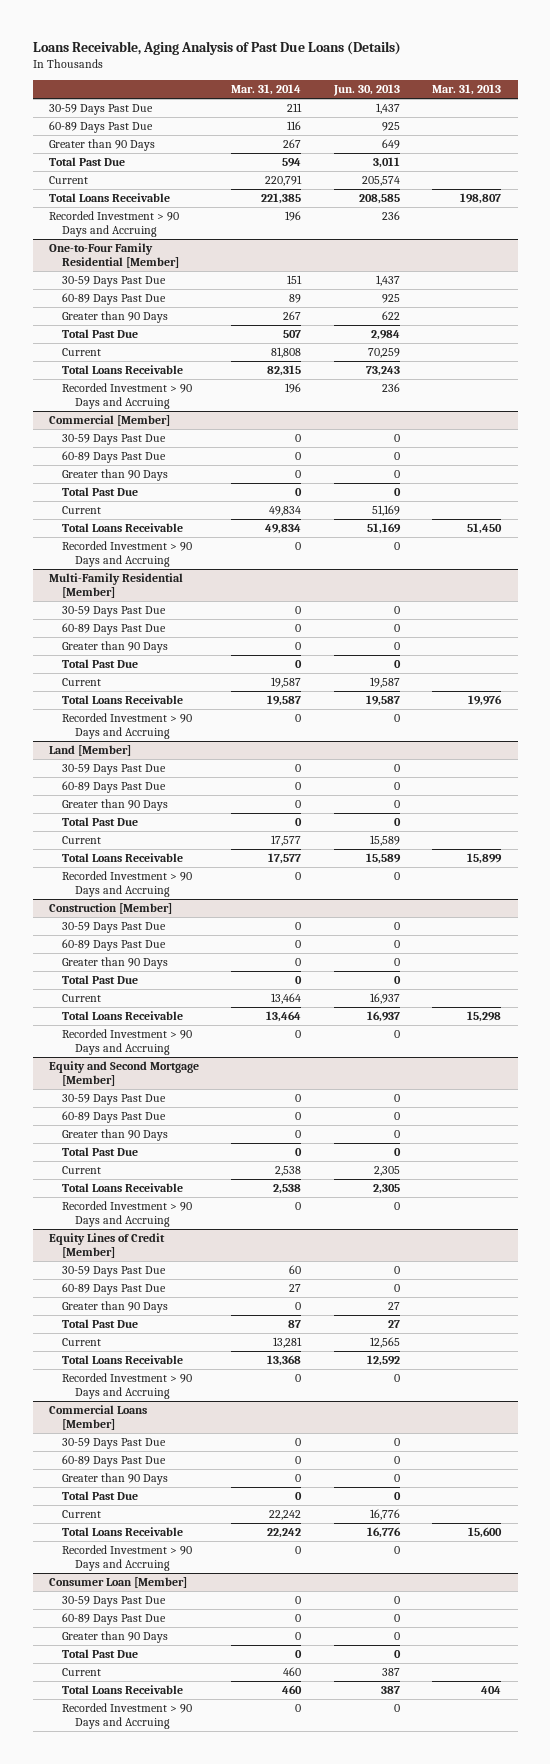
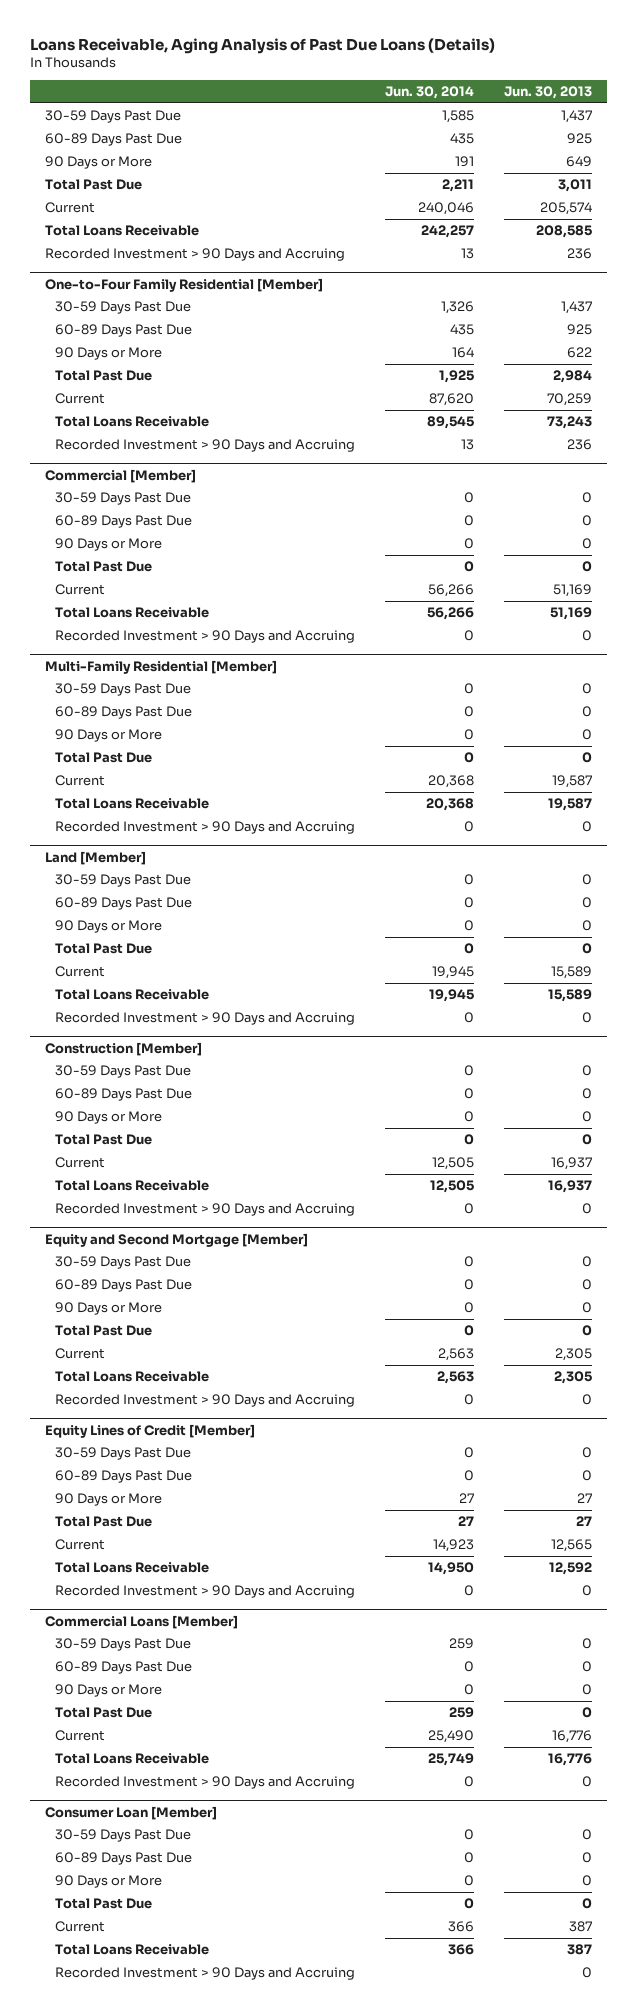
[231,84,302,96] Mar. 31, 2014 -> none
[432,84,502,96] Mar. 31, 2013 -> none
none -> [384,86,474,100] Jun. 30, 2014
[48,139,155,152] Greater than 90 Days -> [44,156,152,170] 90 Days or More
[62,311,169,324] Greater than 90 Days -> [54,347,162,361] 90 Days or More
[62,469,169,482] Greater than 90 Days -> [54,538,162,552] 90 Days or More
[62,641,169,654] Greater than 90 Days -> [54,729,162,743] 90 Days or More
[62,799,169,812] Greater than 90 Days -> [54,920,162,934] 90 Days or More
[62,957,169,970] Greater than 90 Days -> [54,1111,162,1125] 90 Days or More
[62,1129,169,1142] Greater than 90 Days -> [54,1302,162,1316] 90 Days or More
[62,1301,169,1314] Greater than 90 Days -> [54,1493,162,1507] 90 Days or More
[62,1473,169,1486] Greater than 90 Days -> [54,1684,162,1698] 90 Days or More
[62,1631,169,1644] Greater than 90 Days -> [54,1875,162,1889] 90 Days or More

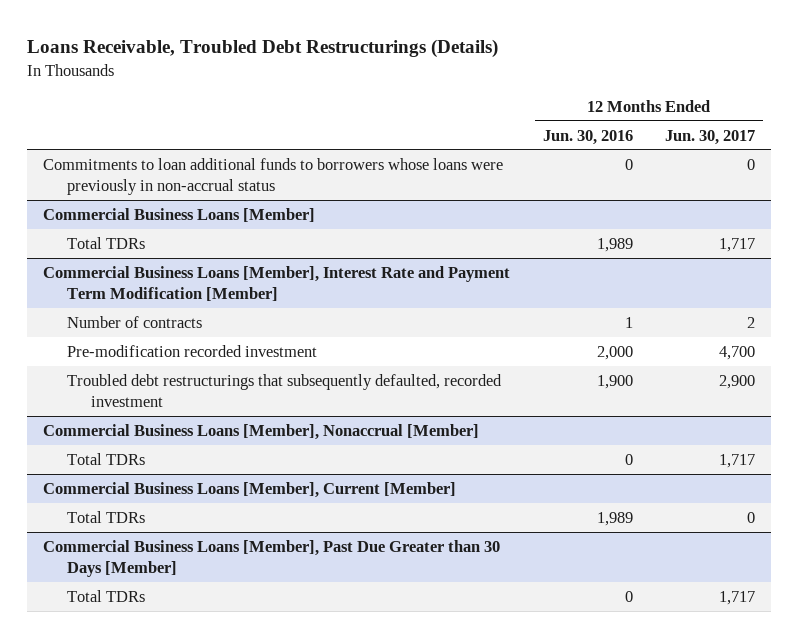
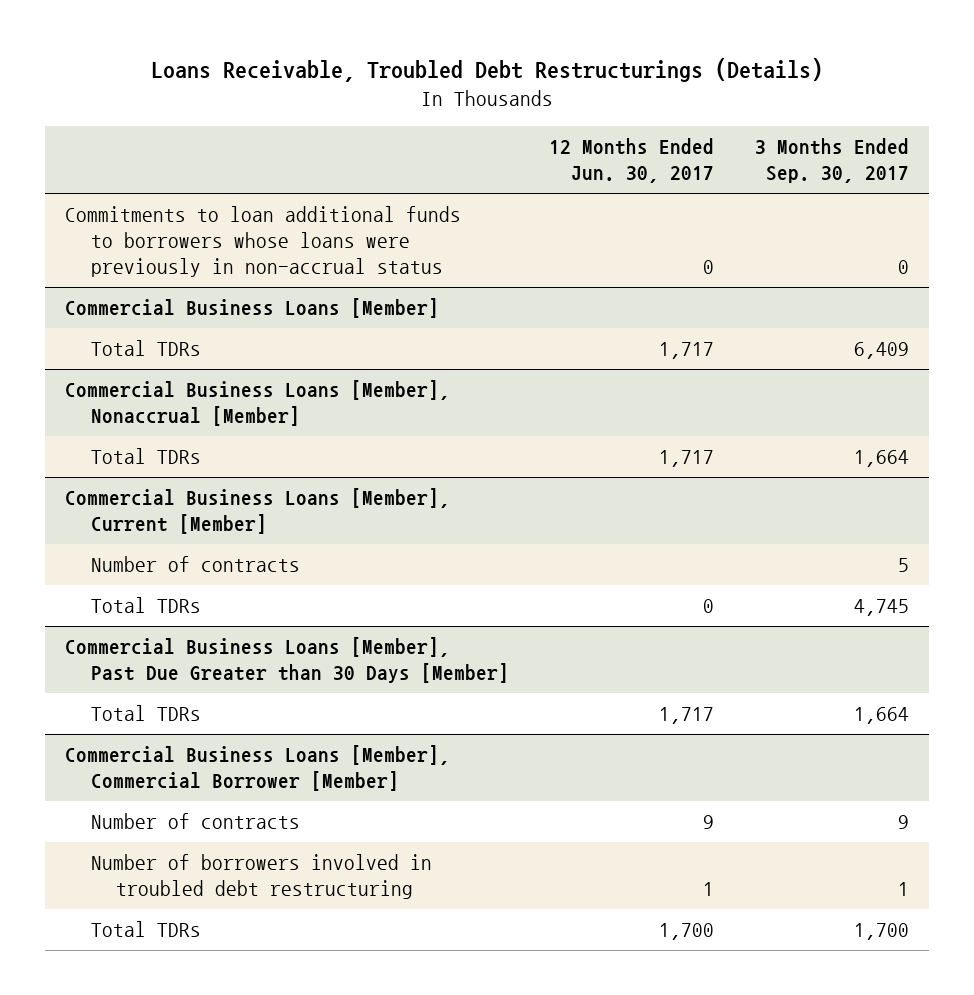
[542,129,633,145] Jun. 30, 2016 -> none
none -> [754,138,909,184] 3 Months Ended Sep. 30, 2017
[43,265,511,302] Commercial Business Loans [Member], Interest Rate and Payment Term Modification [Member] -> none
[66,315,202,328] Number of contracts -> none
[66,344,317,357] Pre-modification recorded investment -> none
[66,373,502,408] Troubled debt restructurings that subsequently defaulted, recorded investment -> none
none -> [90,556,300,573] Number of contracts
none -> [65,745,451,791] Commercial Business Loans [Member], Commercial Borrower [Member]
none -> [90,813,300,830] Number of contracts
none -> [90,854,432,899] Number of borrowers involved in troubled debt restructuring
none -> [90,921,201,938] Total TDRs

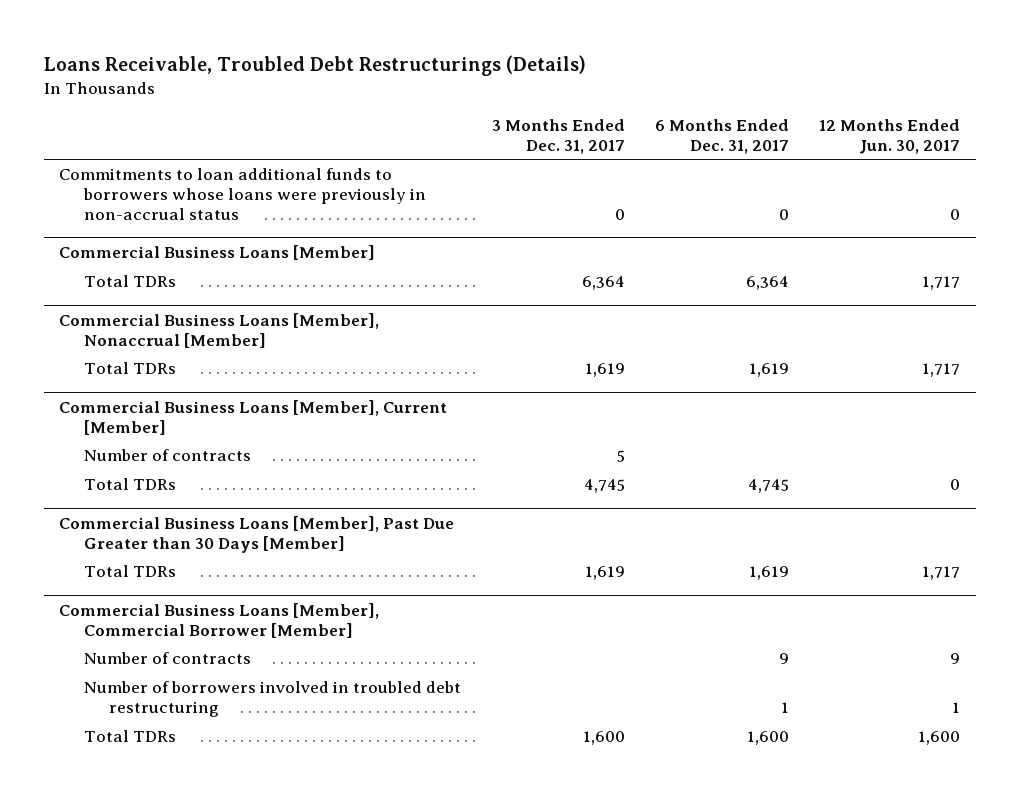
[754,138,909,184] 3 Months Ended Sep. 30, 2017 -> none
none -> [491,118,625,154] 3 Months Ended Dec. 31, 2017
none -> [654,118,789,154] 6 Months Ended Dec. 31, 2017
[659,923,715,941] 1,700 -> [918,731,961,746] 1,600

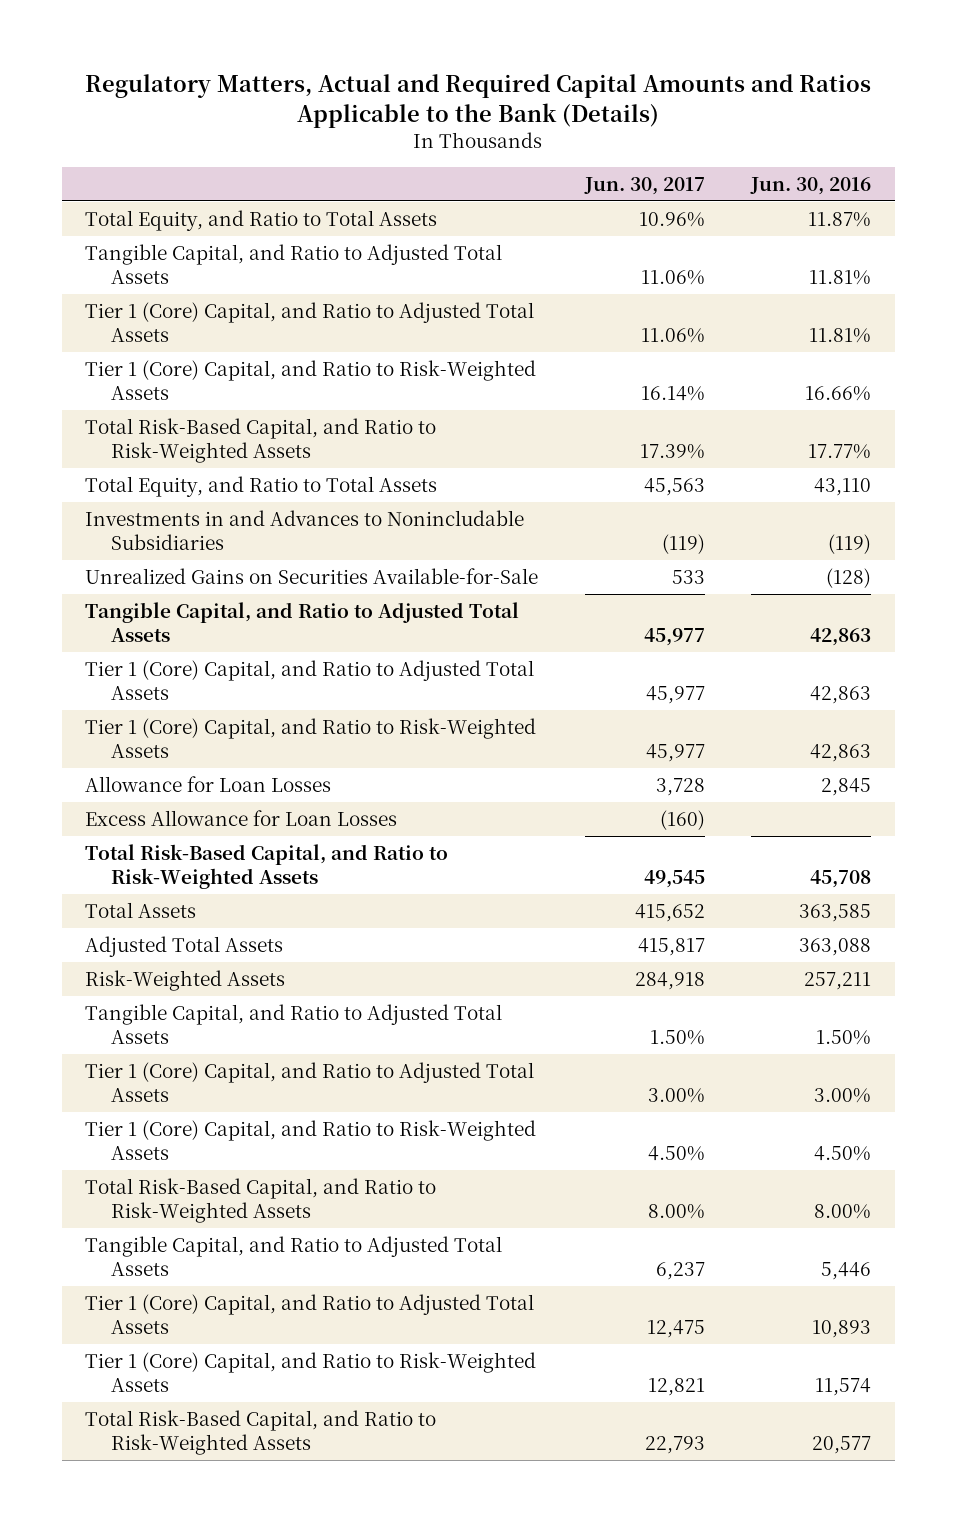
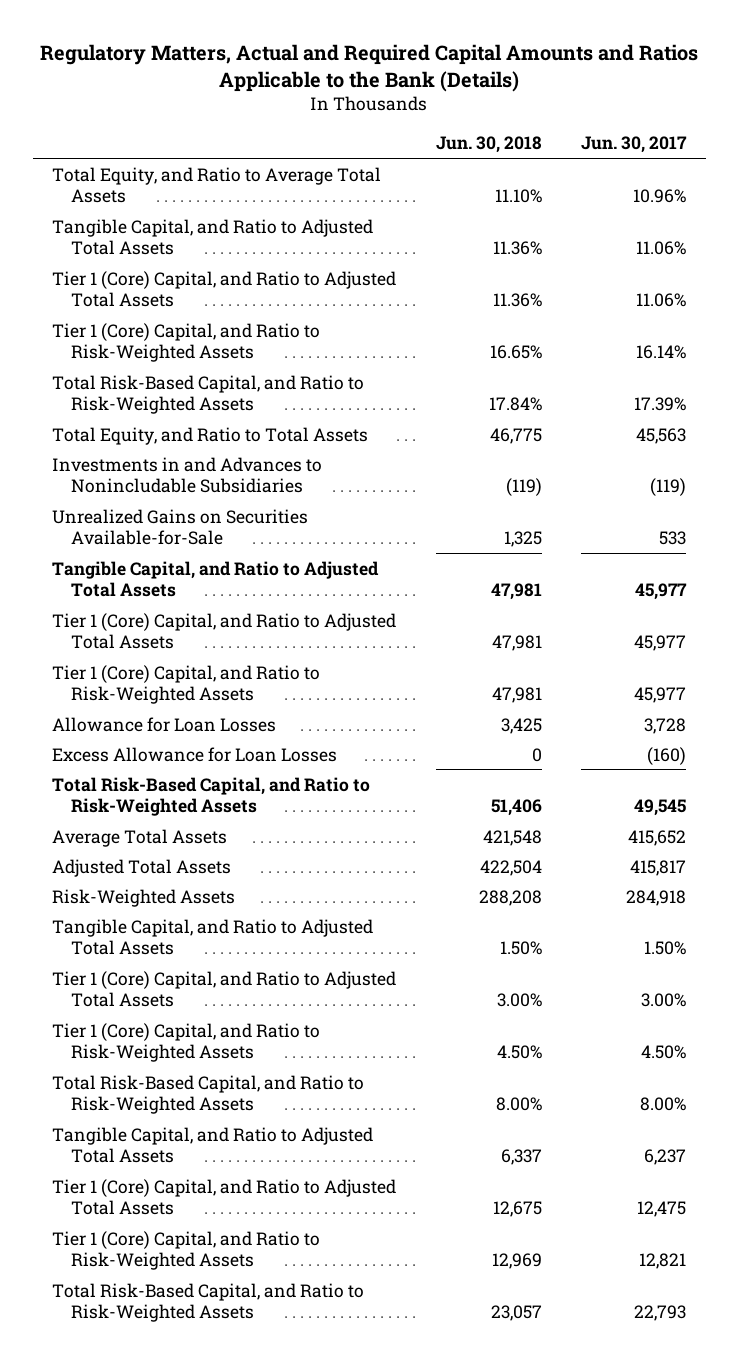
[750,176,872,195] Jun. 30, 2016 -> none
none -> [435,136,542,154] Jun. 30, 2018
[85,209,438,231] Total Equity, and Ratio to Total Assets -> [52,166,382,203] Total Equity, and Ratio to Average Total Assets
[85,901,197,918] Total Assets -> [52,828,228,847] Average Total Assets

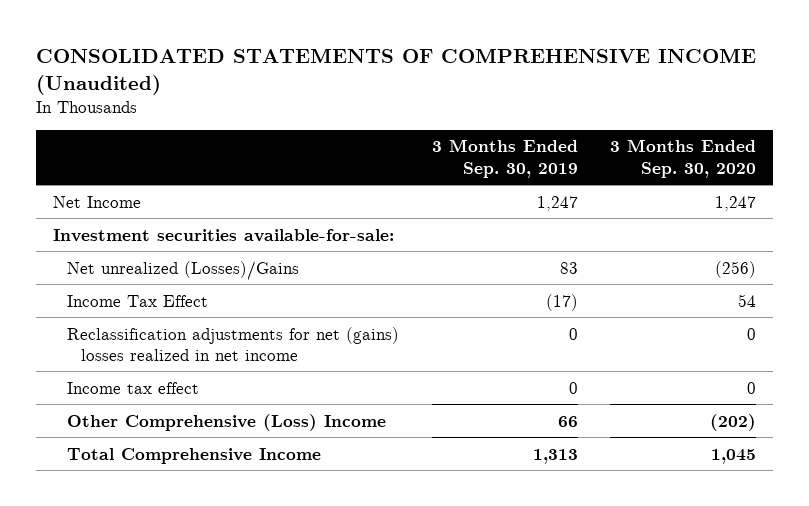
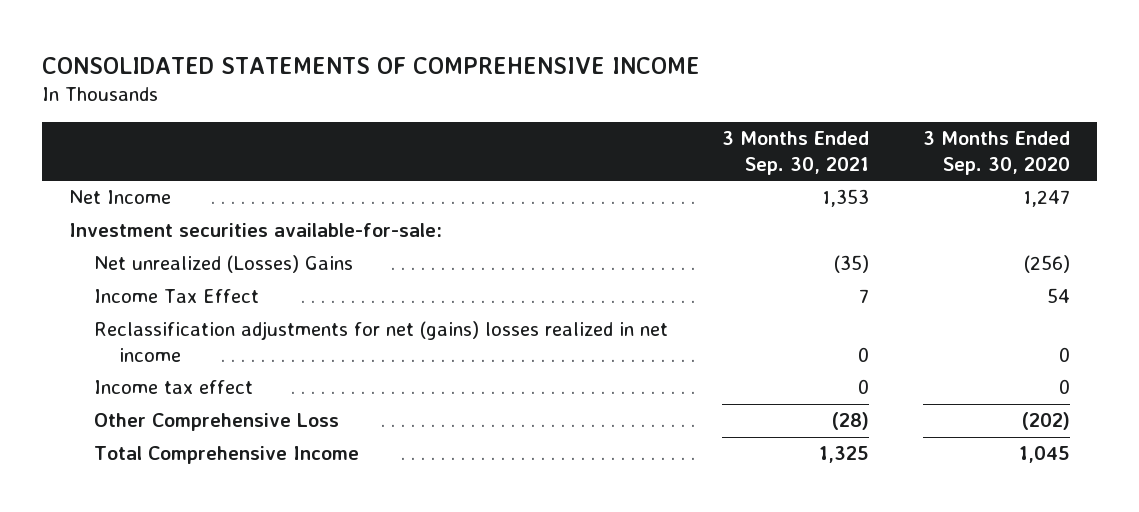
[36,48,757,95] CONSOLIDATED STATEMENTS OF COMPREHENSIVE INCOME (Unaudited) -> [42,56,701,74] CONSOLIDATED STATEMENTS OF COMPREHENSIVE INCOME
[431,139,578,178] 3 Months Ended Sep. 30, 2019 -> none
none -> [722,131,870,175] 3 Months Ended Sep. 30, 2021
[66,260,299,280] Net unrealized (Losses)/Gains -> [94,255,354,274] Net unrealized (Losses) Gains
[66,413,386,431] Other Comprehensive (Loss) Income -> [94,413,340,432] Other Comprehensive Loss

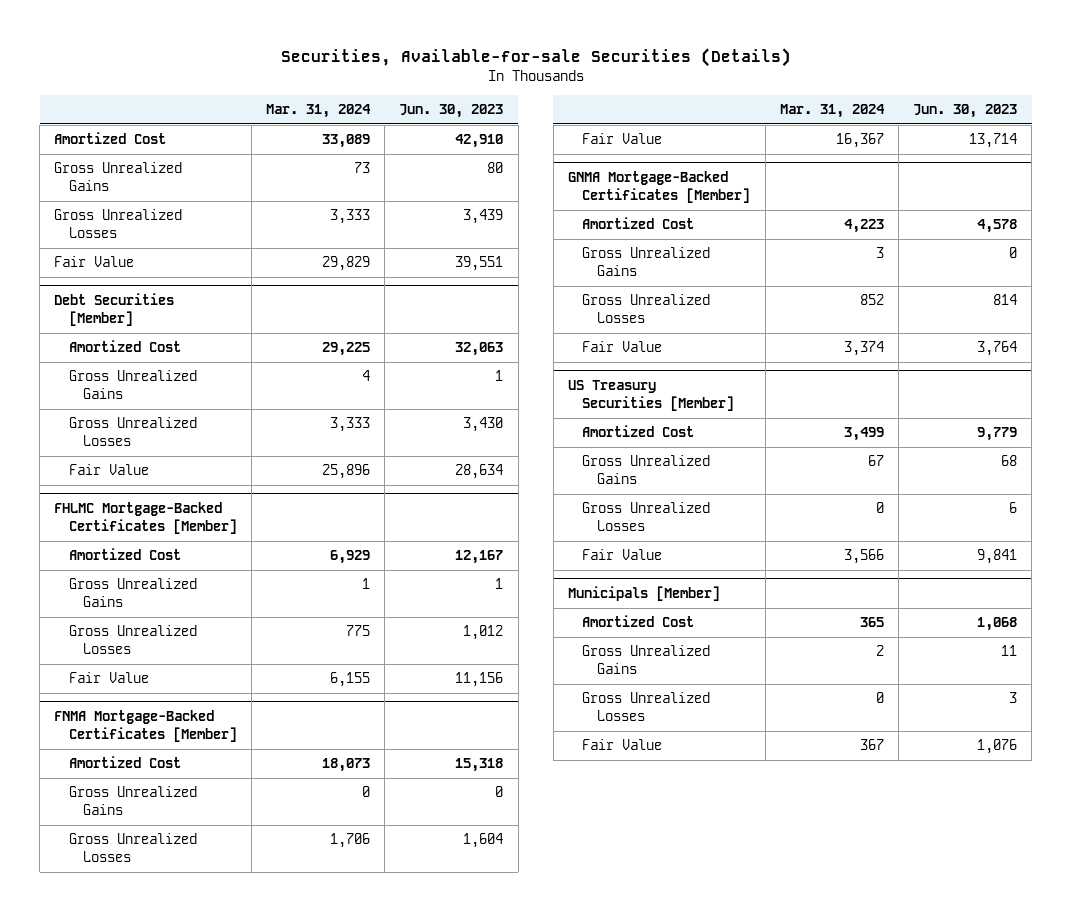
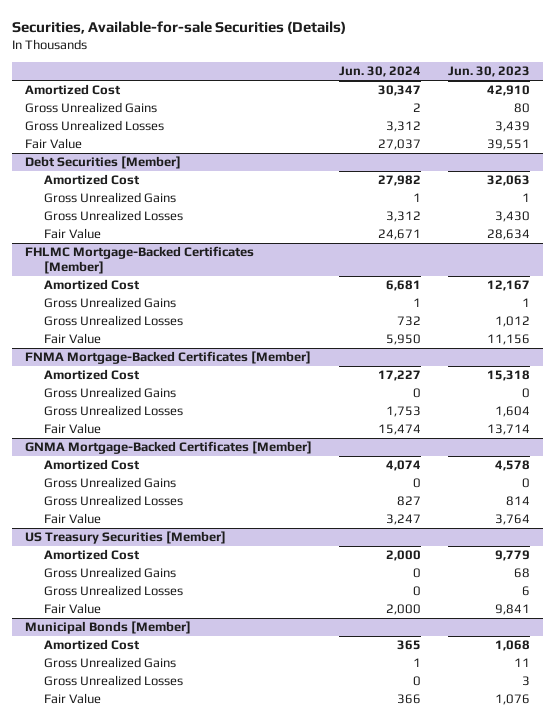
[266,104,372,119] Mar. 31, 2024 -> none
none -> [338,66,421,78] Jun. 30, 2024
[567,586,720,602] Municipals [Member] -> [25,621,192,635] Municipal Bonds [Member]

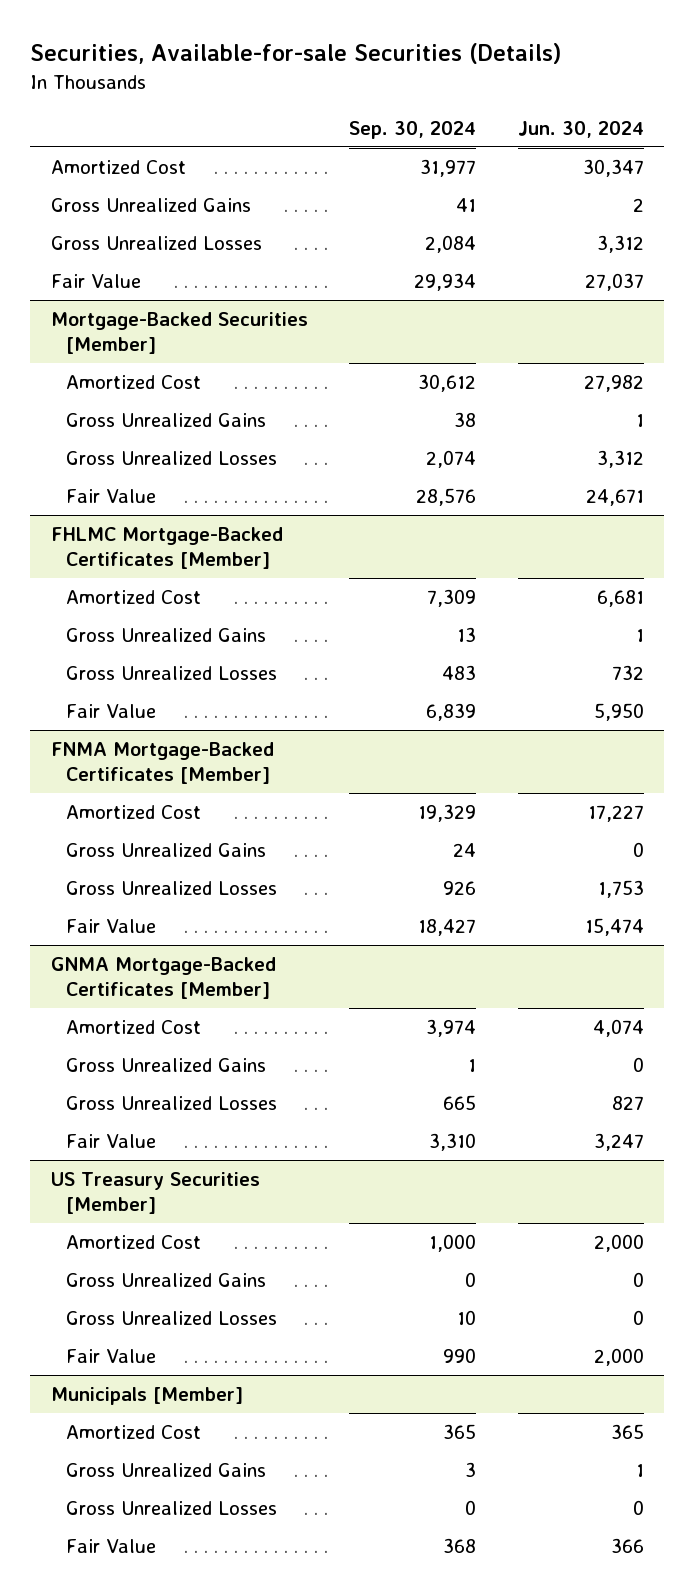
[447,66,530,78] Jun. 30, 2023 -> none
none -> [349,120,477,139] Sep. 30, 2024
[25,156,182,170] Debt Securities [Member] -> none
none -> [50,311,308,354] Mortgage-Backed Securities [Member]
[25,621,192,635] Municipal Bonds [Member] -> [50,1386,243,1405] Municipals [Member]

